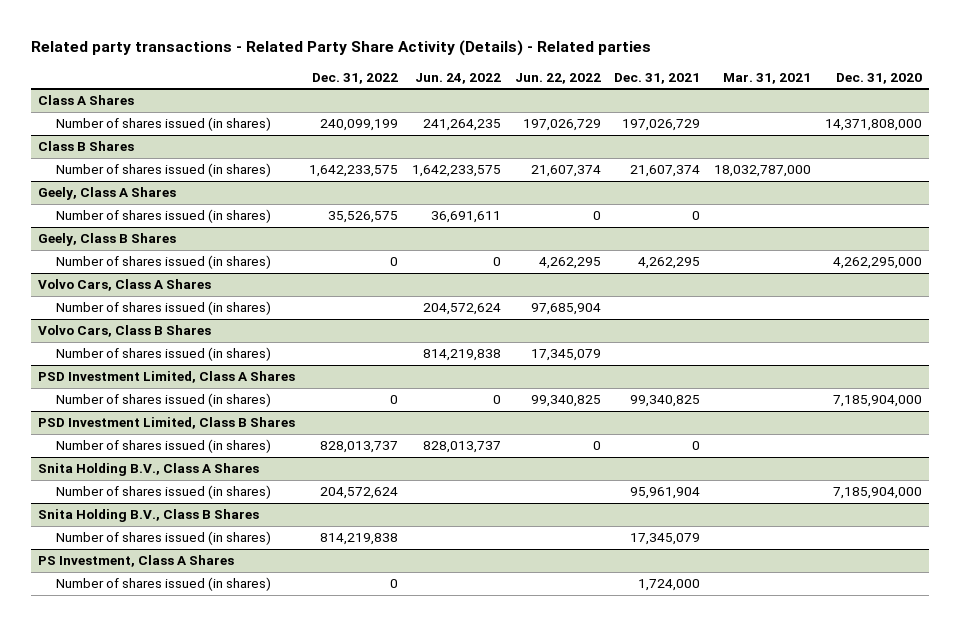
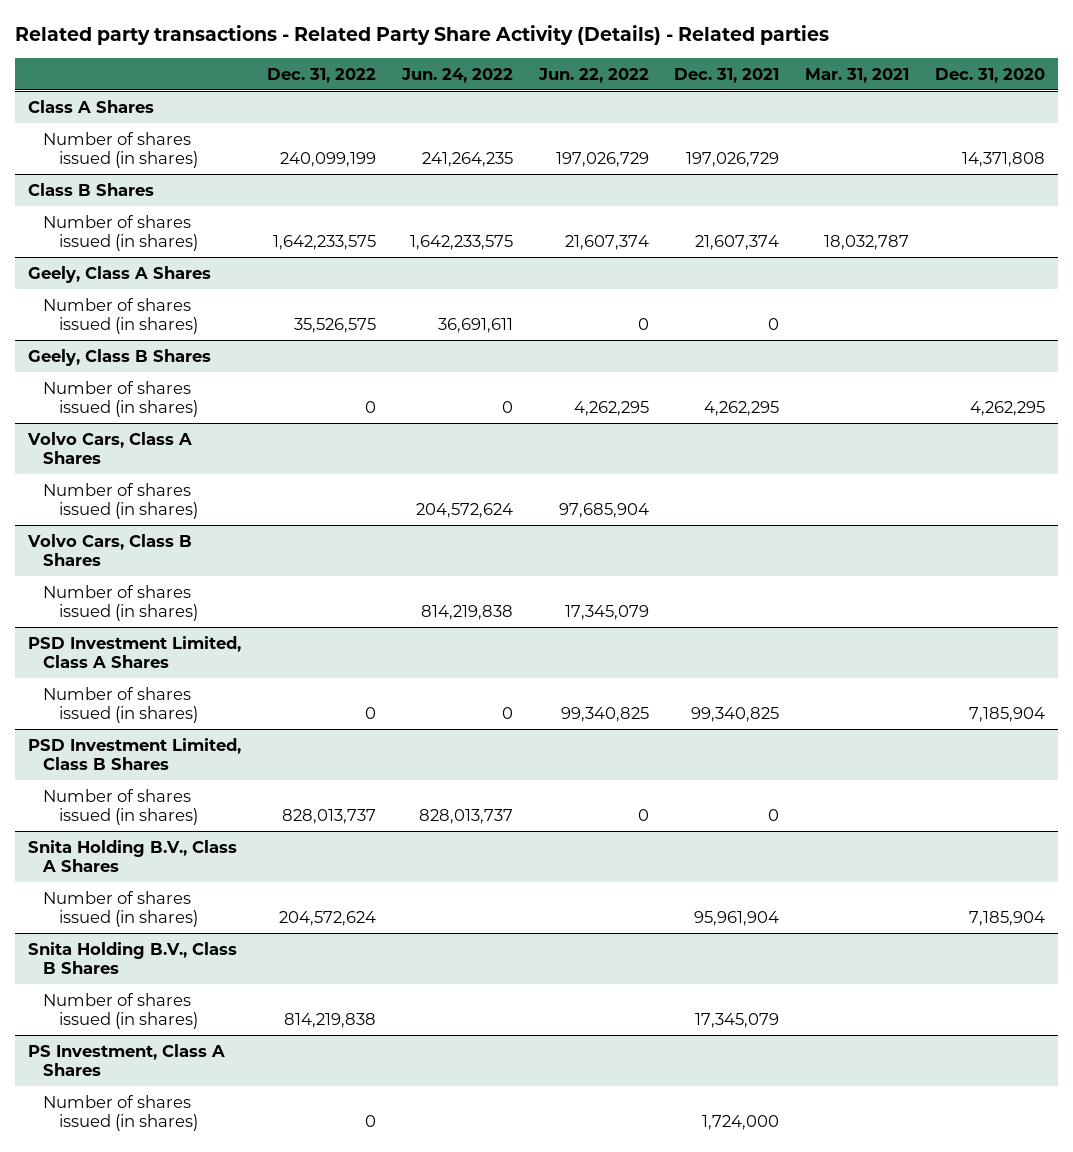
[824,119,922,132] 14,371,808,000 -> [961,152,1045,168] 14,371,808
[714,165,812,178] 18,032,787,000 -> [824,235,910,251] 18,032,787
[832,257,922,270] 4,262,295,000 -> [969,401,1045,417] 4,262,295
[832,395,922,408] 7,185,904,000 -> [968,707,1045,723] 7,185,904
[832,487,922,500] 7,185,904,000 -> [968,911,1045,927] 7,185,904

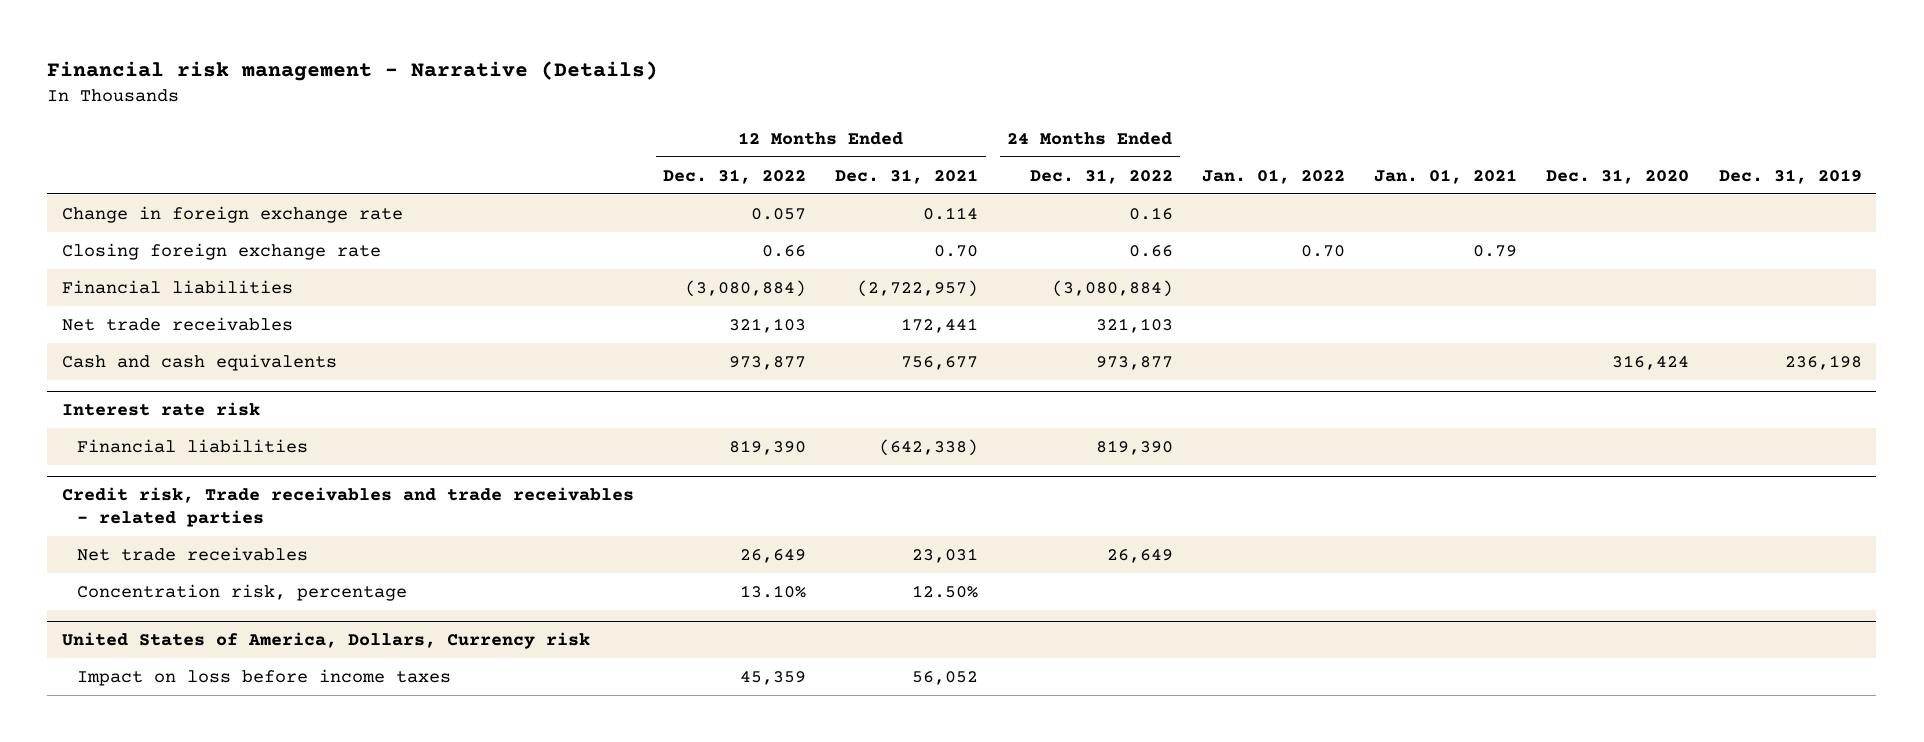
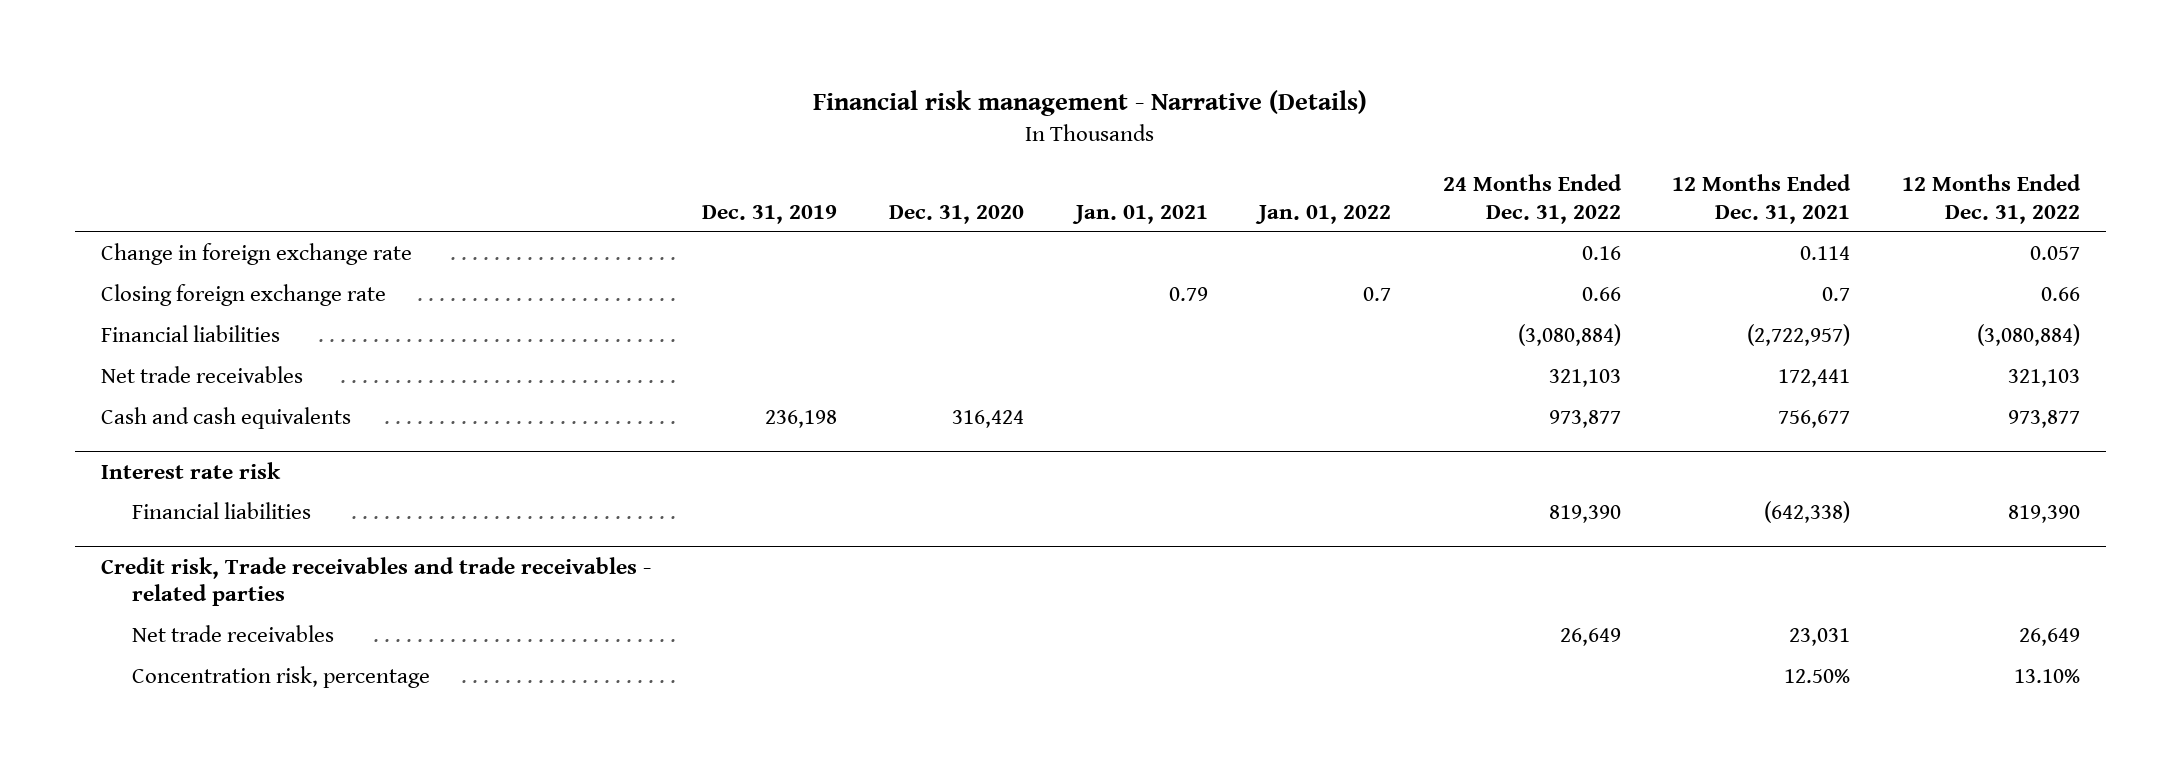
[934,244,979,257] 0.70 -> [1822,287,1851,302] 0.7
[1300,244,1345,257] 0.70 -> [1363,287,1392,302] 0.7
[61,632,590,650] United States of America, Dollars, Currency risk -> none
[76,668,451,686] Impact on loss before income taxes -> none

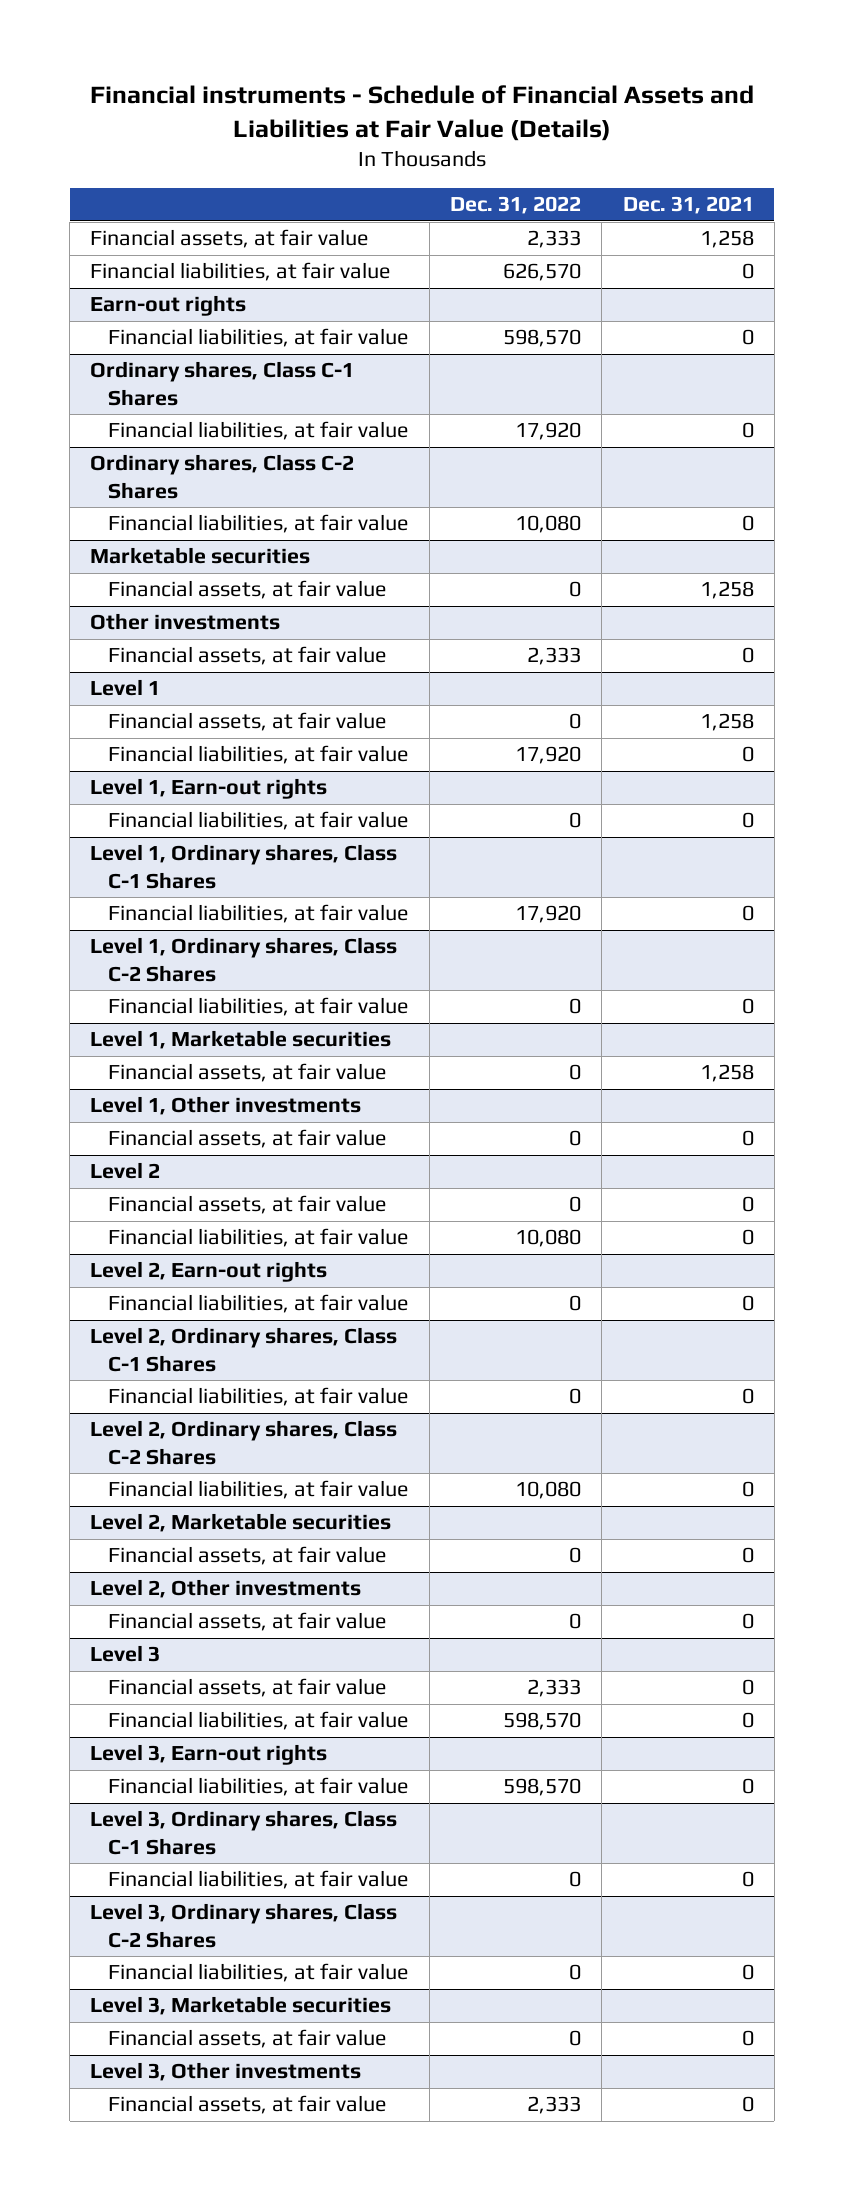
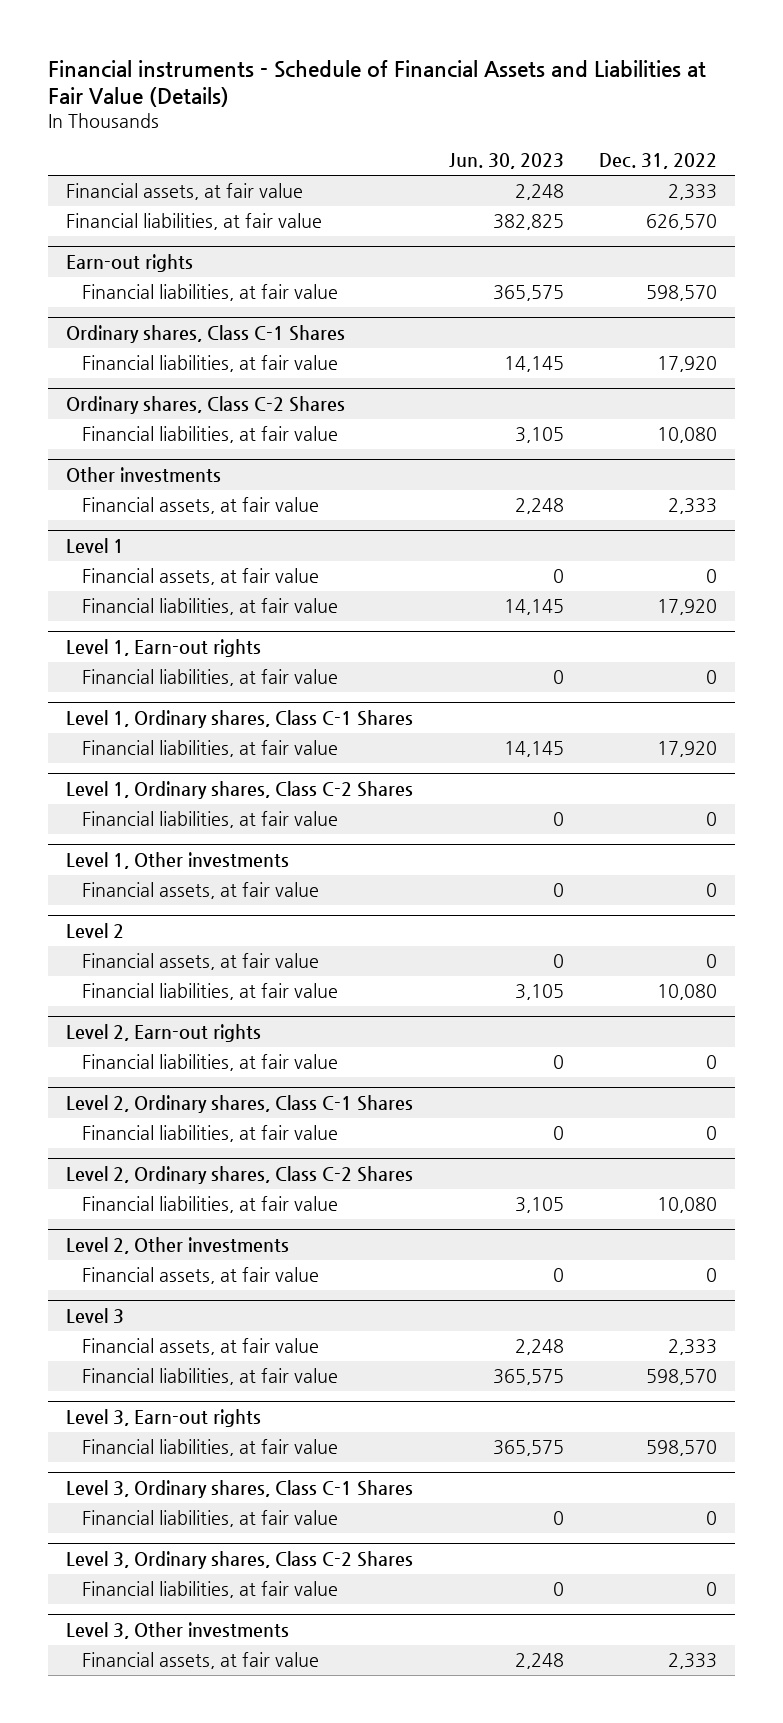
[622,196,754,215] Dec. 31, 2021 -> none
none -> [448,153,564,170] Jun. 30, 2023
[90,547,311,565] Marketable securities -> none
[108,580,388,600] Financial assets, at fair value -> none
[90,1030,392,1050] Level 1, Marketable securities -> none
[108,1063,388,1083] Financial assets, at fair value -> none
[90,1513,392,1533] Level 2, Marketable securities -> none
[108,1546,388,1566] Financial assets, at fair value -> none
[90,1996,392,2016] Level 3, Marketable securities -> none
[108,2029,388,2049] Financial assets, at fair value -> none

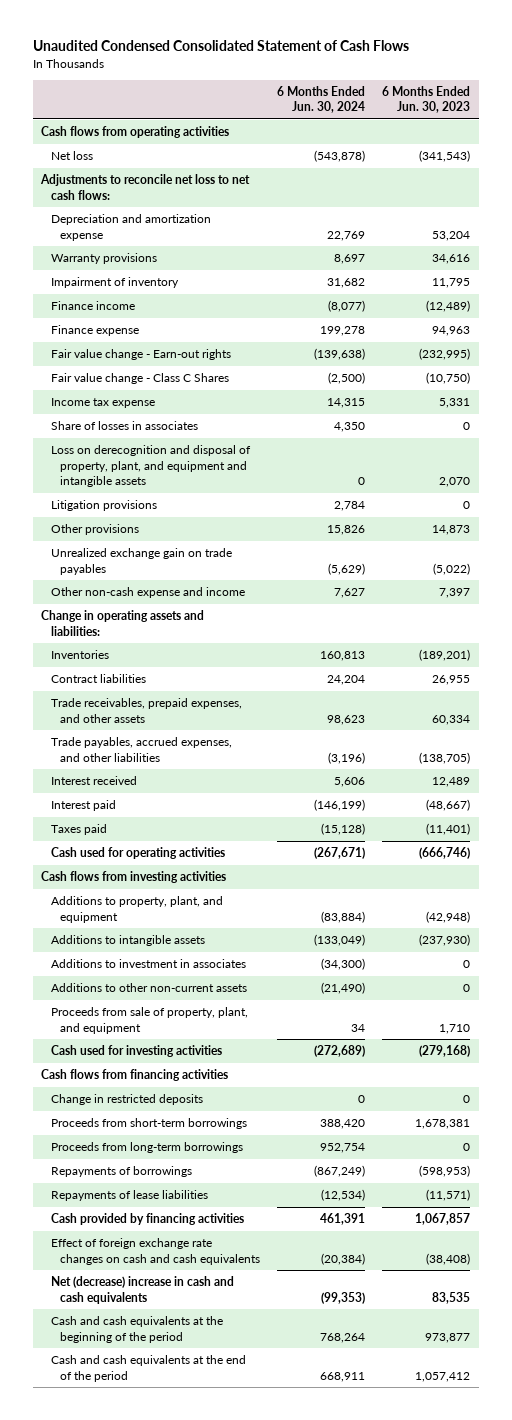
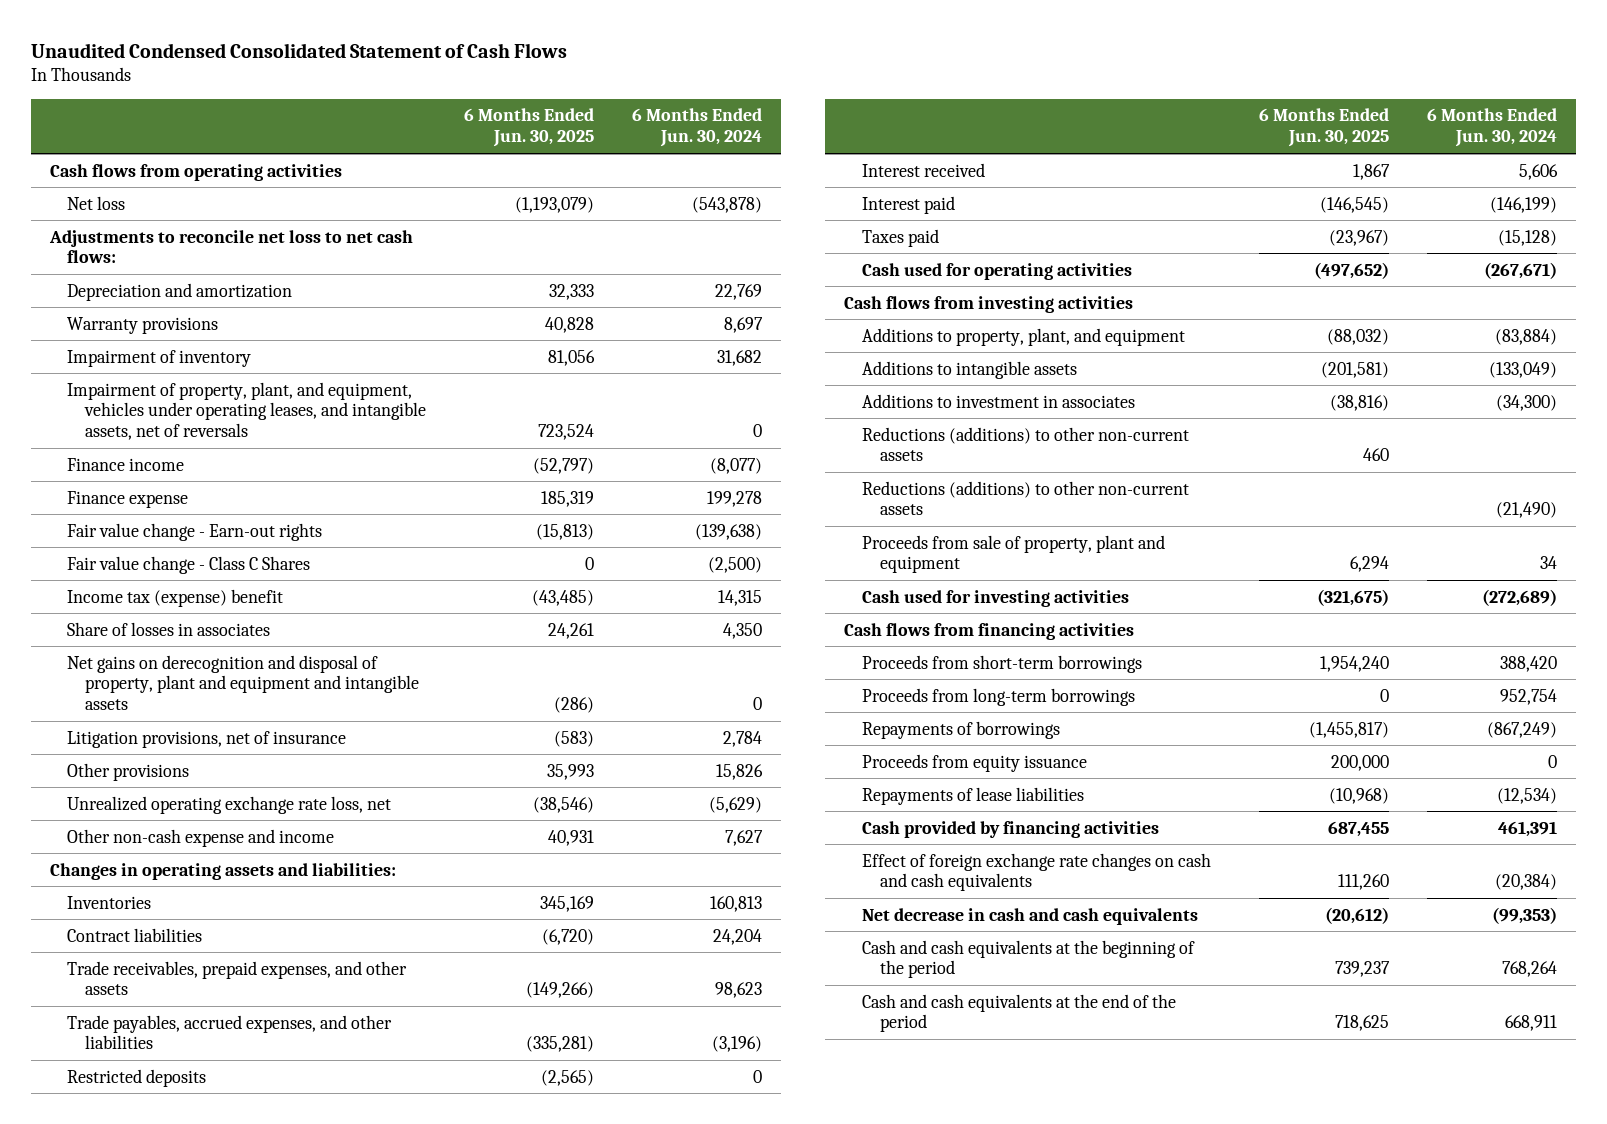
[382,85,471,114] 6 Months Ended Jun. 30, 2023 -> none
none -> [464,108,595,148] 6 Months Ended Jun. 30, 2025
[50,214,211,241] Depreciation and amortization expense -> [67,282,293,301] Depreciation and amortization
none -> [67,381,427,441] Impairment of property, plant, and equipment, vehicles under operating leases, and intangible assets, net of reversals
[50,398,155,409] Income tax expense -> [67,588,284,607] Income tax (expense) benefit
[50,445,251,488] Loss on derecognition and disposal of property, plant, and equipment and intangible assets -> [67,654,420,711] Net gains on derecognition and disposal of property, plant and equipment and intangible assets
[50,500,157,512] Litigation provisions -> [67,730,347,748] Litigation provisions, net of insurance
[50,548,232,575] Unrealized exchange gain on trade payables -> [67,795,392,814] Unrealized operating exchange rate loss, net
[41,610,205,636] Change in operating assets and liabilities: -> [49,862,396,880] Changes in operating assets and liabilities:
none -> [67,1068,207,1087] Restricted deposits
none -> [862,426,1190,462] Reductions (additions) to other non-current assets
[50,983,247,993] Additions to other non-current assets -> [862,480,1190,516] Reductions (additions) to other non-current assets
[50,1007,248,1034] Proceeds from sale of property, plant, and equipment -> [862,534,1166,574] Proceeds from sale of property, plant and equipment
[50,1094,203,1106] Change in restricted deposits -> none
none -> [862,753,1088,772] Proceeds from equity issuance
[50,1276,234,1304] Net (decrease) increase in cash and cash equivalents -> [862,907,1199,925] Net decrease in cash and cash equivalents

